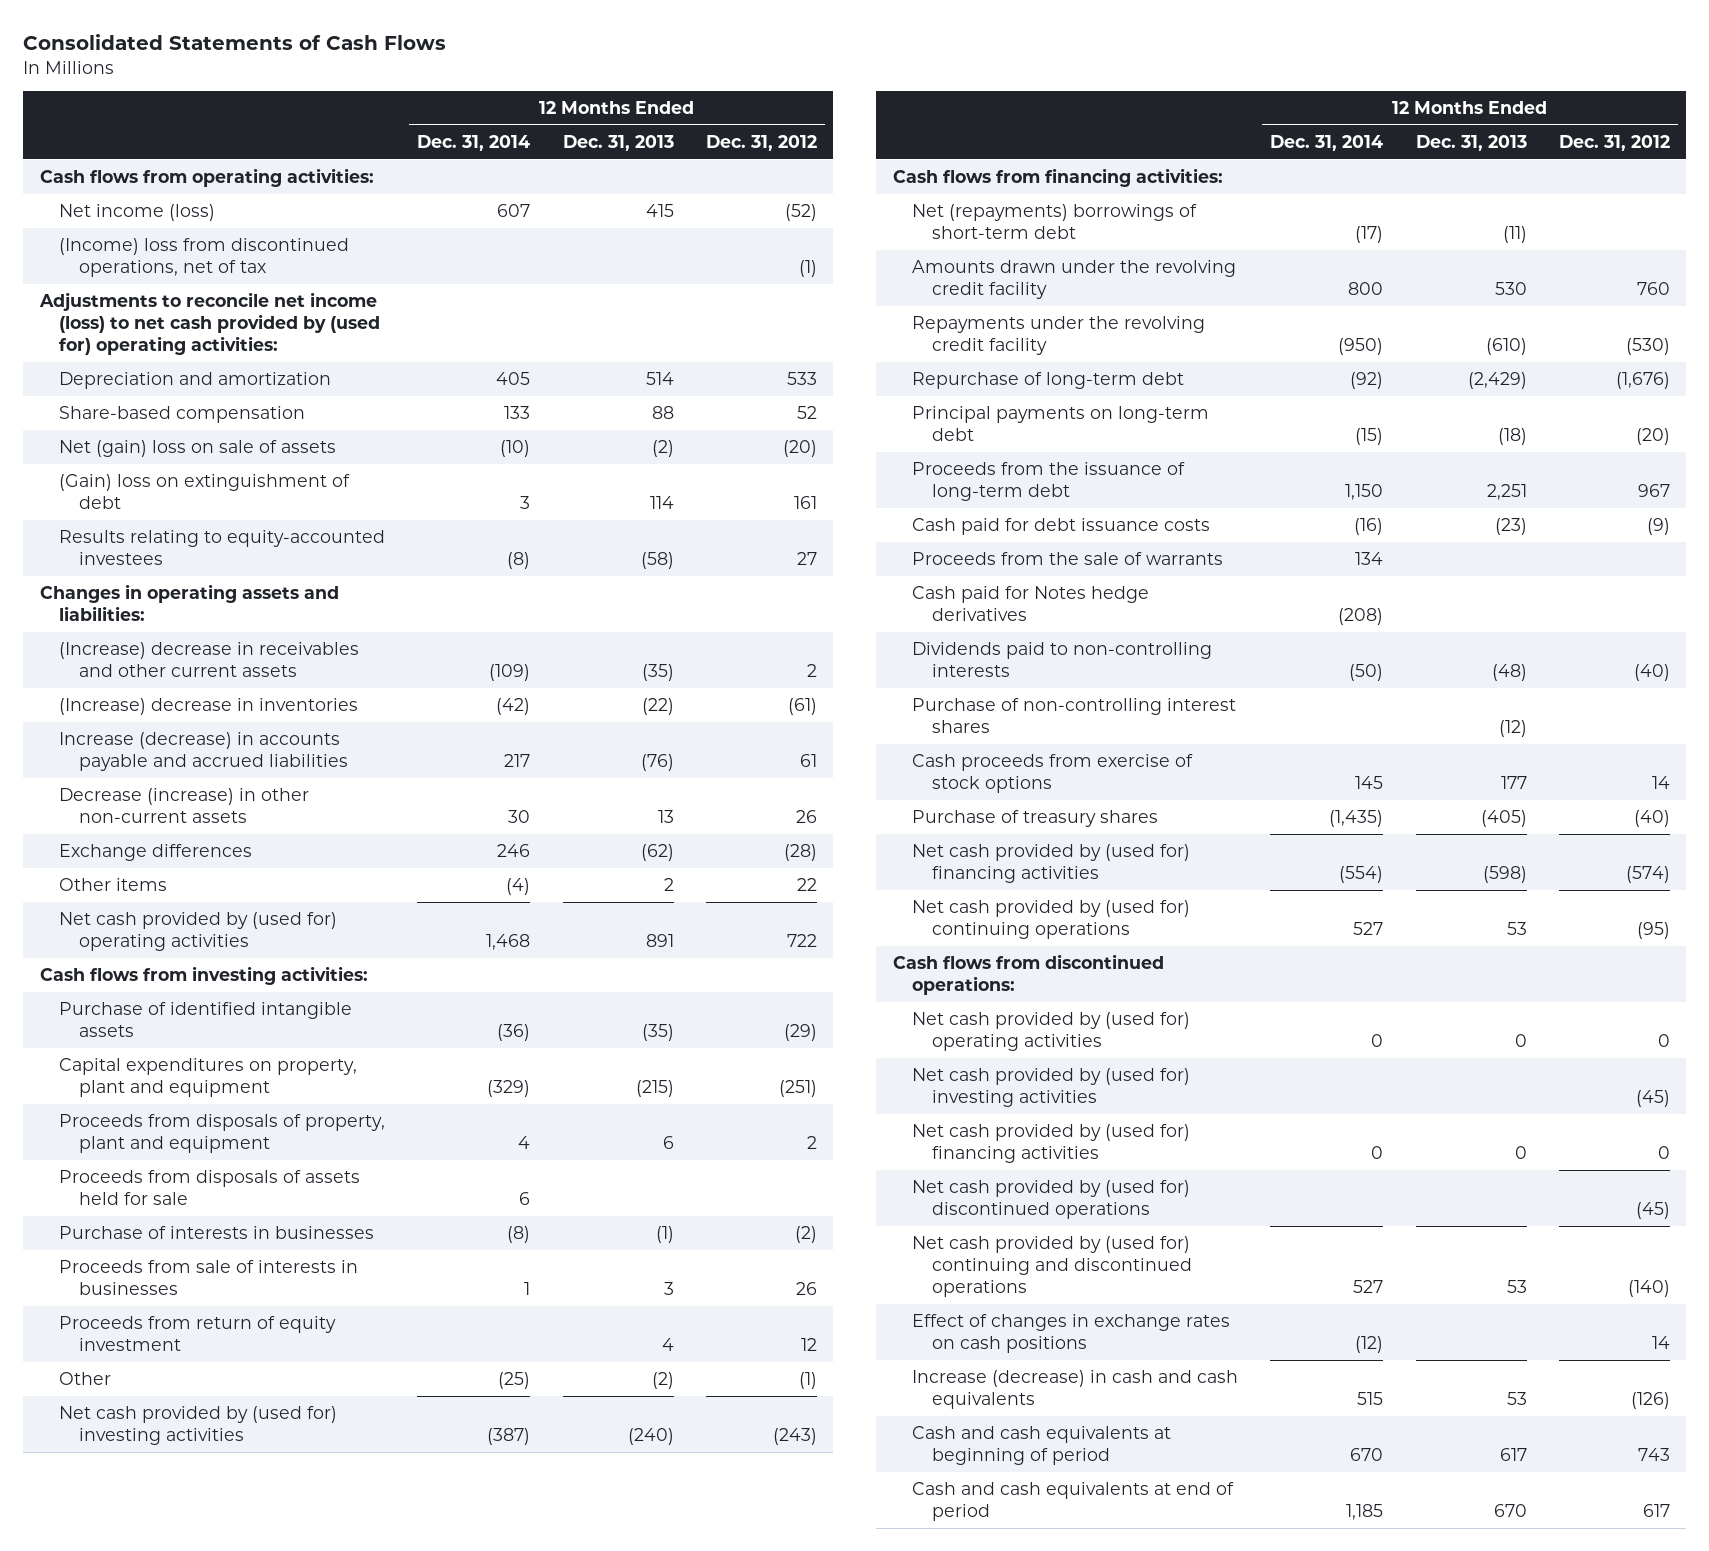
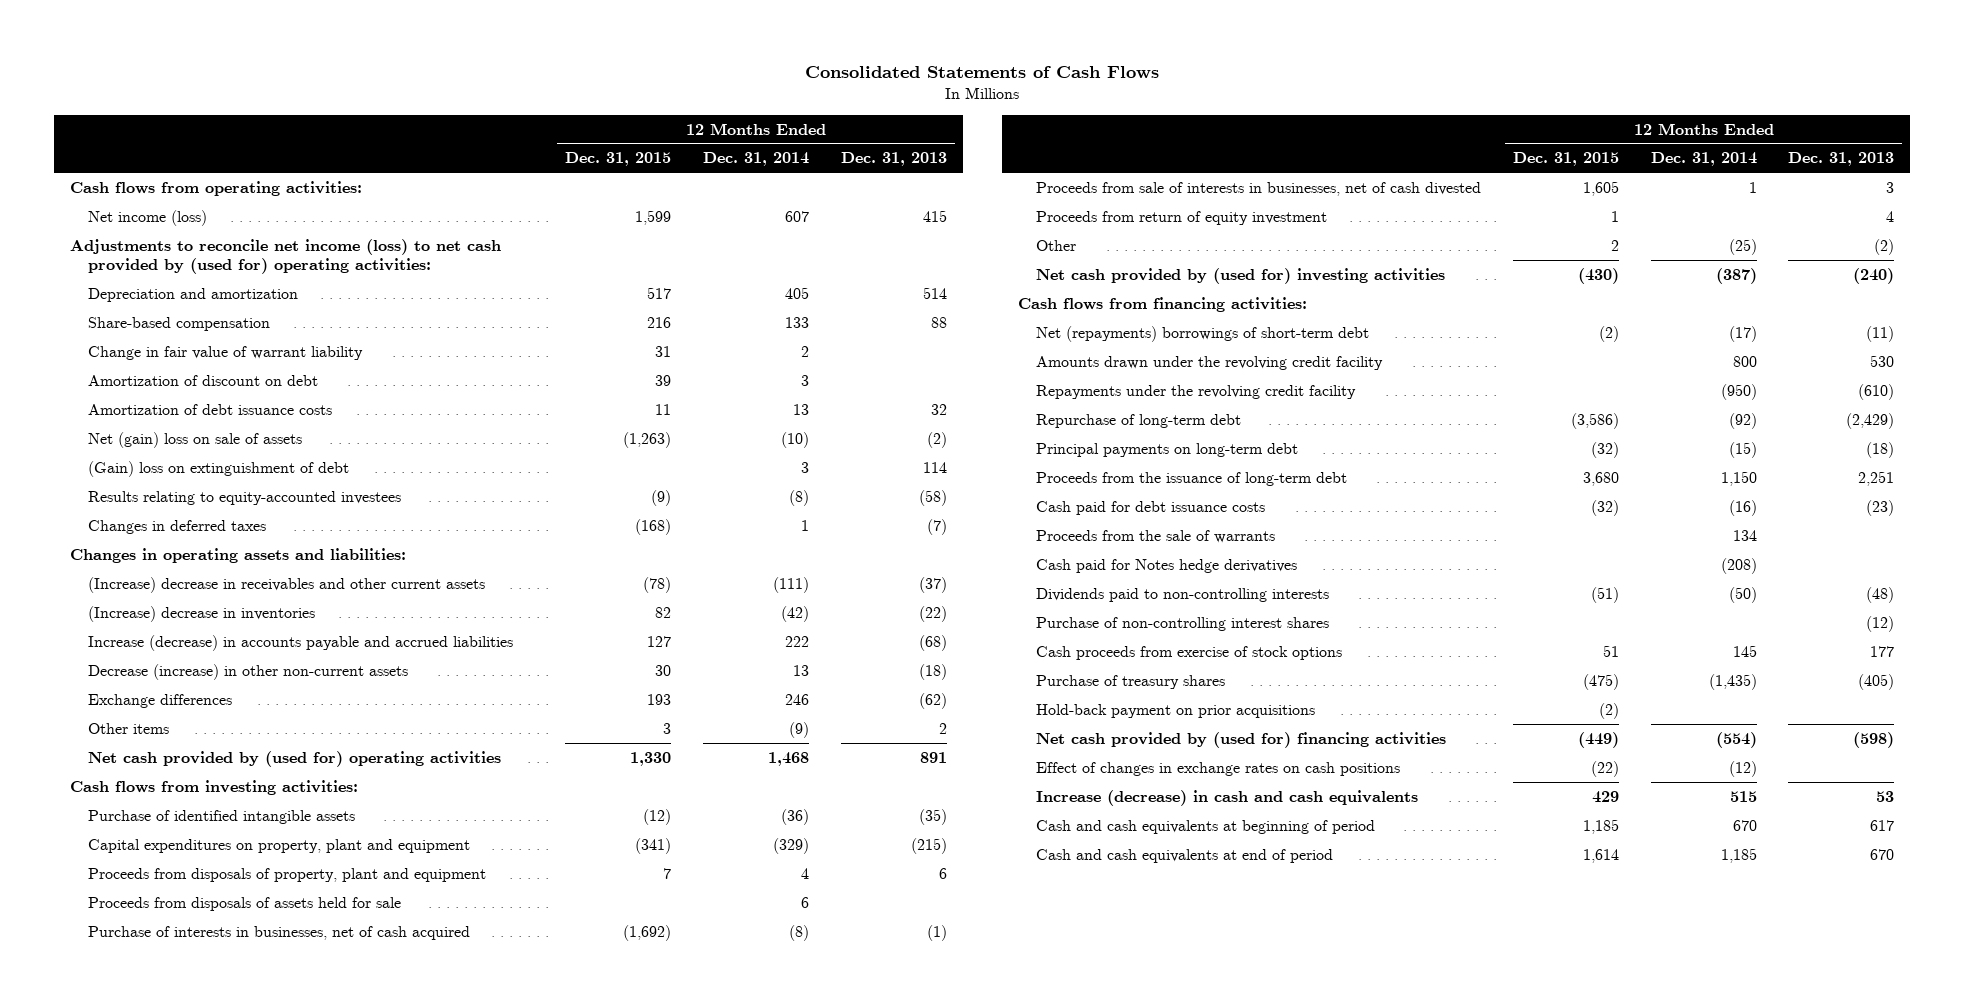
[705,134,817,151] Dec. 31, 2012 -> none
none -> [564,152,671,167] Dec. 31, 2015
[59,237,350,278] (Income) loss from discontinued operations, net of tax -> none
none -> [88,345,364,360] Change in fair value of warrant liability
none -> [88,374,319,386] Amortization of discount on debt
none -> [88,403,333,415] Amortization of debt issuance costs
none -> [88,519,267,534] Changes in deferred taxes
[489,664,531,682] (109) -> [772,576,809,593] (111)
[641,664,674,682] (35) -> [918,576,947,593] (37)
[504,754,531,768] 217 -> [784,635,809,647] 222
[640,754,674,772] (76) -> [918,634,947,651] (68)
[508,810,531,824] 30 -> [792,664,809,676] 13
[657,810,674,824] 13 -> [918,663,947,680] (18)
[506,877,531,895] (4) -> [788,721,809,738] (9)
[59,1225,375,1239] Purchase of interests in businesses -> [88,925,471,940] Purchase of interests in businesses, net of cash acquired
[59,1259,359,1296] Proceeds from sale of interests in businesses -> [1035,181,1481,196] Proceeds from sale of interests in businesses, net of cash divested
none -> [1035,703,1315,718] Hold-back payment on prior acquisitions
[912,899,1191,940] Net cash provided by (used for) continuing operations -> none
[892,953,1164,996] Cash flows from discontinued operations: -> none
[912,1011,1191,1052] Net cash provided by (used for) operating activities -> none
[912,1067,1191,1108] Net cash provided by (used for) investing activities -> none
[912,1123,1191,1164] Net cash provided by (used for) financing activities -> none
[912,1179,1191,1220] Net cash provided by (used for) discontinued operations -> none
[912,1235,1192,1298] Net cash provided by (used for) continuing and discontinued operations -> none

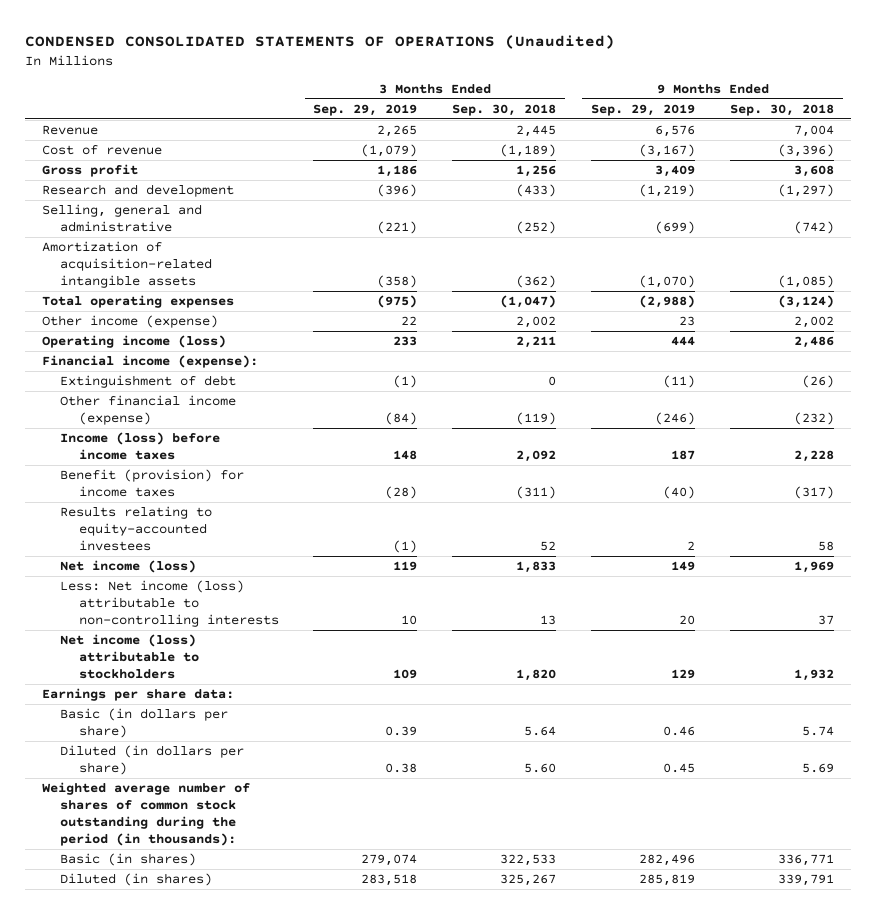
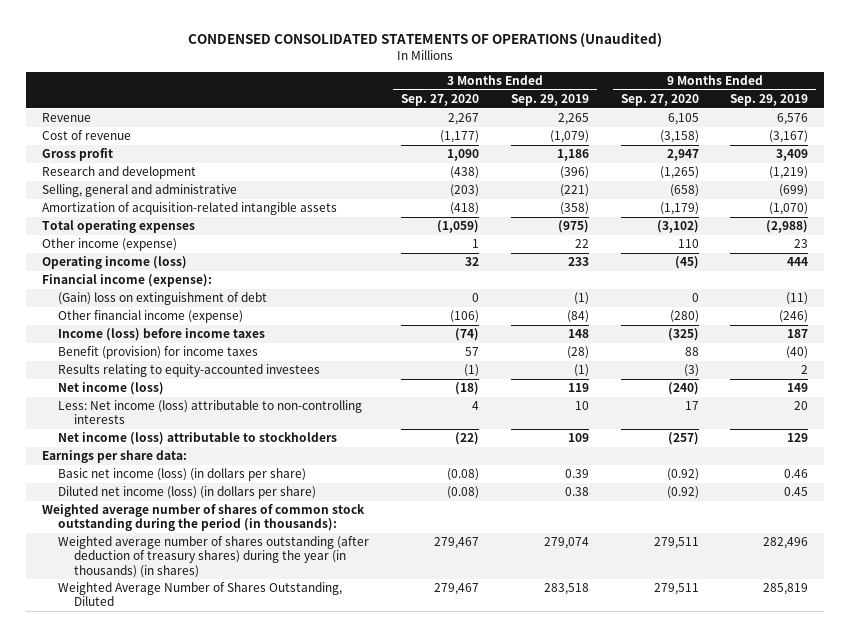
[452,103,557,116] Sep. 30, 2018 -> none
[729,103,834,116] Sep. 30, 2018 -> none
none -> [400,94,479,107] Sep. 27, 2020
none -> [620,94,699,107] Sep. 27, 2020
[60,375,237,389] Extinguishment of debt -> [58,292,268,306] (Gain) loss on extinguishment of debt
[60,708,229,739] Basic (in dollars per share) -> [58,468,307,482] Basic net income (loss) (in dollars per share)
[60,745,245,776] Diluted (in dollars per share) -> [58,486,317,500] Diluted net income (loss) (in dollars per share)
[60,853,197,867] Basic (in shares) -> [58,536,370,578] Weighted average number of shares outstanding (after deduction of treasury shares) during the year (in thousands) (in shares)
[60,873,213,887] Diluted (in shares) -> [58,582,343,607] Weighted Average Number of Shares Outstanding, Diluted

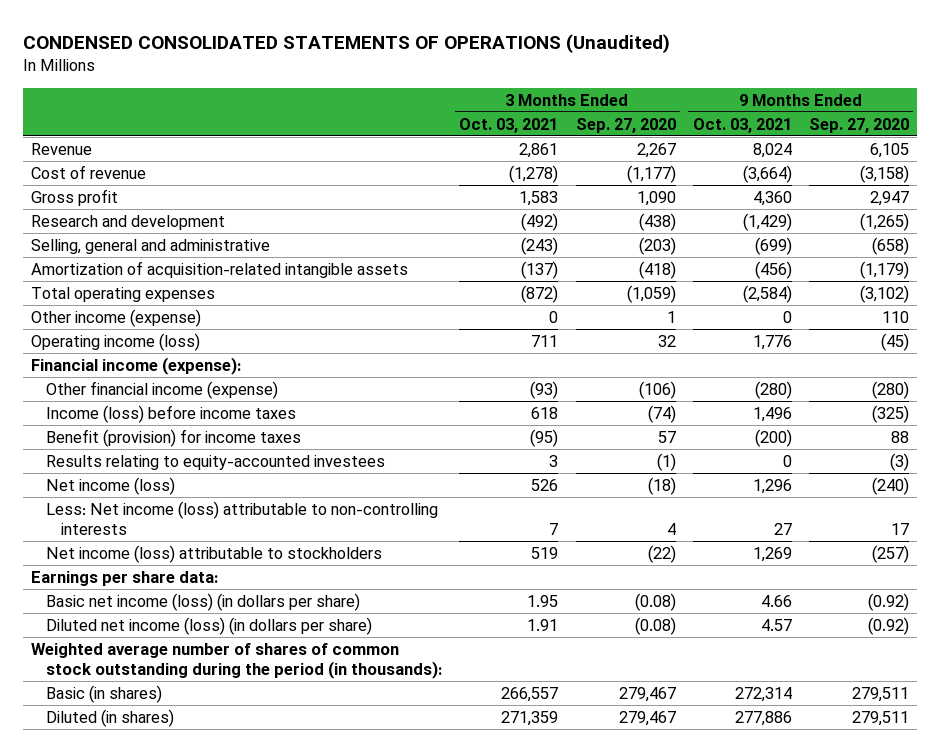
[510,94,589,107] Sep. 29, 2019 -> none
[730,94,809,107] Sep. 29, 2019 -> none
none -> [459,117,559,133] Oct. 03, 2021
none -> [692,117,792,133] Oct. 03, 2021
[58,292,268,306] (Gain) loss on extinguishment of debt -> none
[58,536,370,578] Weighted average number of shares outstanding (after deduction of treasury shares) during the year (in thousands) (in shares) -> [46,684,163,703] Basic (in shares)
[58,582,343,607] Weighted Average Number of Shares Outstanding, Diluted -> [46,708,175,727] Diluted (in shares)

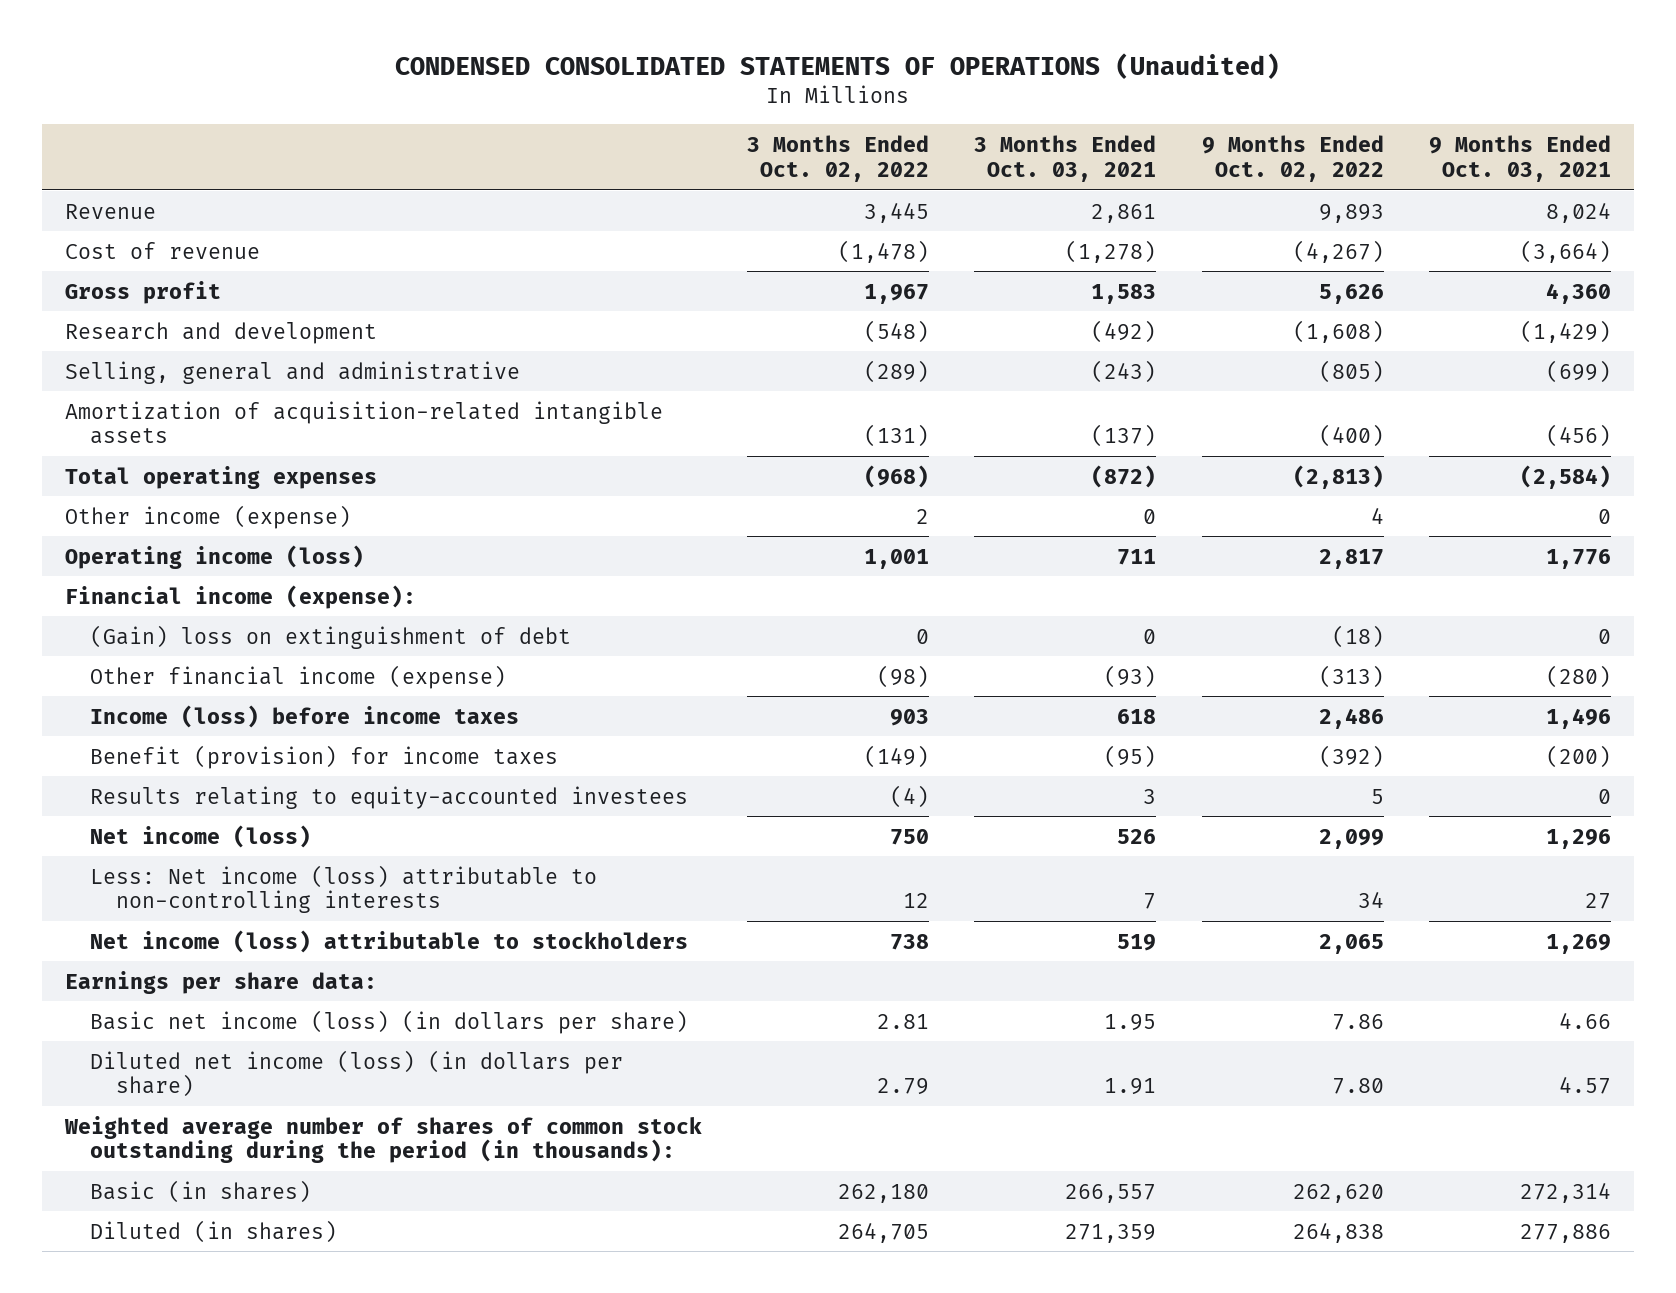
[575,117,676,133] Sep. 27, 2020 -> none
[808,117,909,133] Sep. 27, 2020 -> none
none -> [746,134,929,182] 3 Months Ended Oct. 02, 2022
none -> [1201,134,1384,182] 9 Months Ended Oct. 02, 2022
none -> [90,624,572,649] (Gain) loss on extinguishment of debt

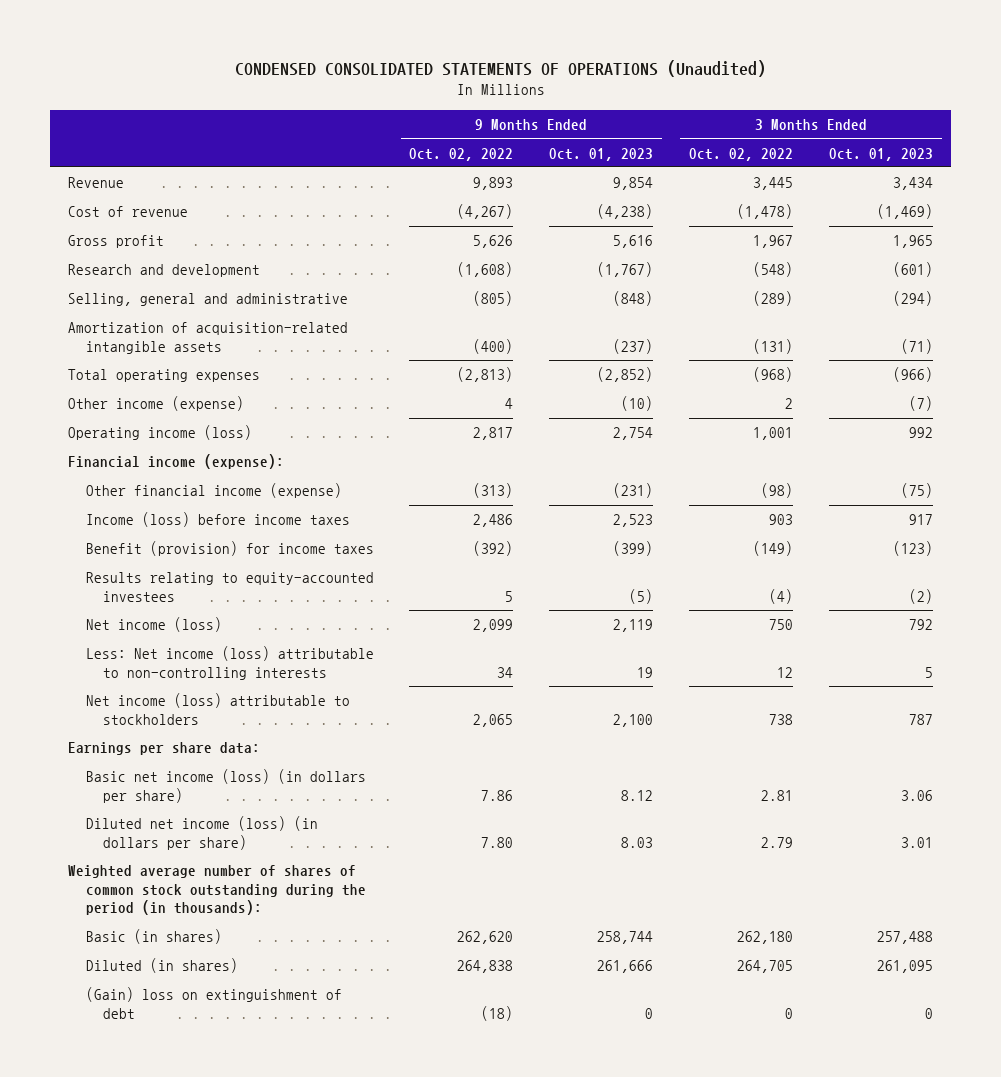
[974,134,1157,182] 3 Months Ended Oct. 03, 2021 -> none
[1429,134,1612,182] 9 Months Ended Oct. 03, 2021 -> none
none -> [549,147,654,161] Oct. 01, 2023
none -> [829,147,934,161] Oct. 01, 2023
[90,624,572,649] (Gain) loss on extinguishment of debt -> [85,987,342,1019] (Gain) loss on extinguishment of debt

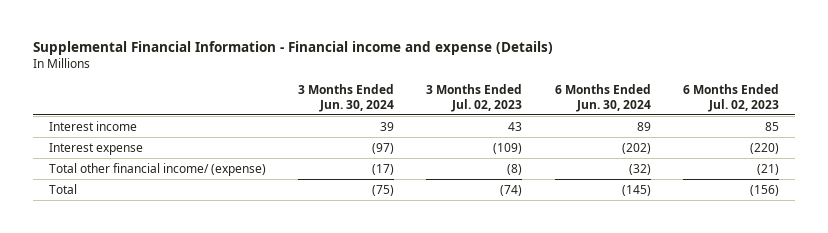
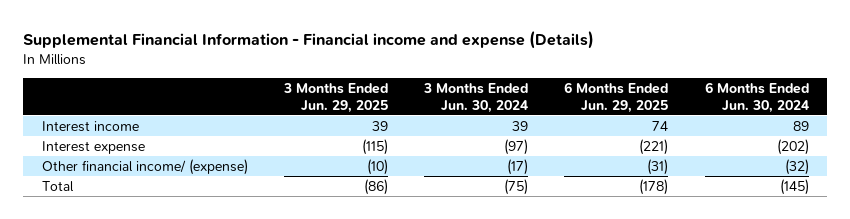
[426,84,523,112] 3 Months Ended Jul. 02, 2023 -> none
[682,84,779,112] 6 Months Ended Jul. 02, 2023 -> none
none -> [282,83,388,113] 3 Months Ended Jun. 29, 2025
none -> [564,82,669,113] 6 Months Ended Jun. 29, 2025
[49,162,267,176] Total other financial income/ (expense) -> [41,158,248,175] Other financial income/ (expense)

